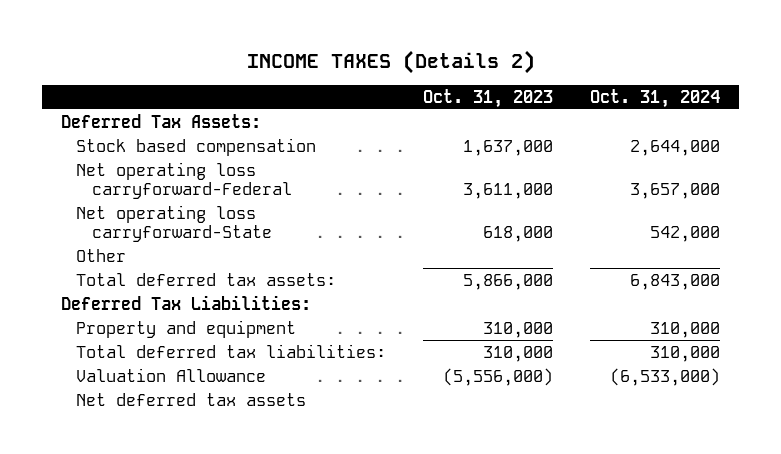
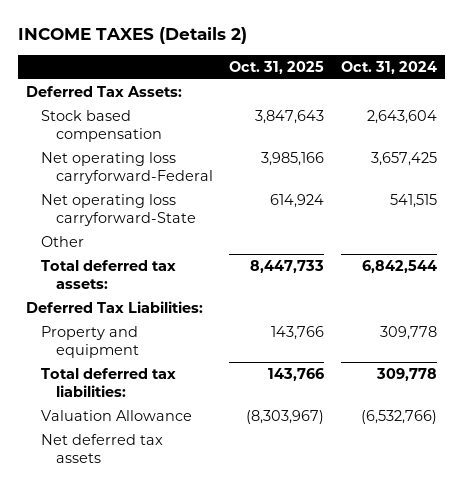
[423,88,554,108] Oct. 31, 2023 -> none
none -> [229,61,325,75] Oct. 31, 2025
[630,139,721,156] 2,644,000 -> [367,109,438,124] 2,643,604
[630,183,721,200] 3,657,000 -> [371,151,438,166] 3,657,425
[650,226,721,243] 542,000 -> [390,193,438,208] 541,515
[630,273,721,290] 6,843,000 -> [362,259,438,273] 6,842,544
[650,321,721,338] 310,000 -> [380,325,438,340] 309,778
[650,345,721,362] 310,000 -> [376,367,438,381] 309,778
[610,367,721,386] (6,533,000) -> [361,409,438,424] (6,532,766)

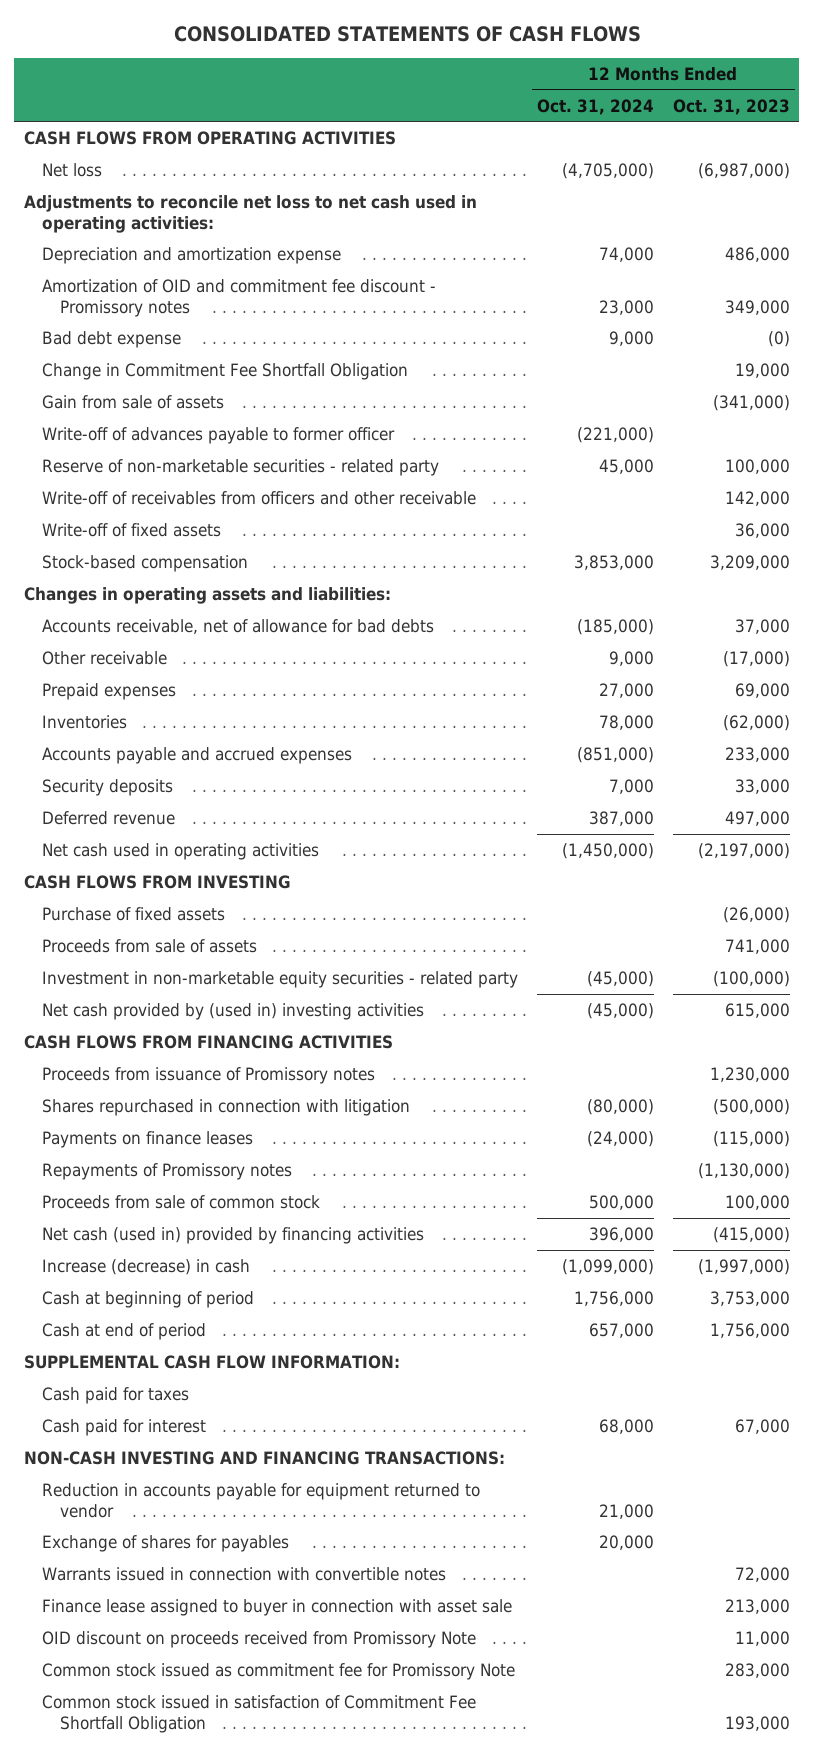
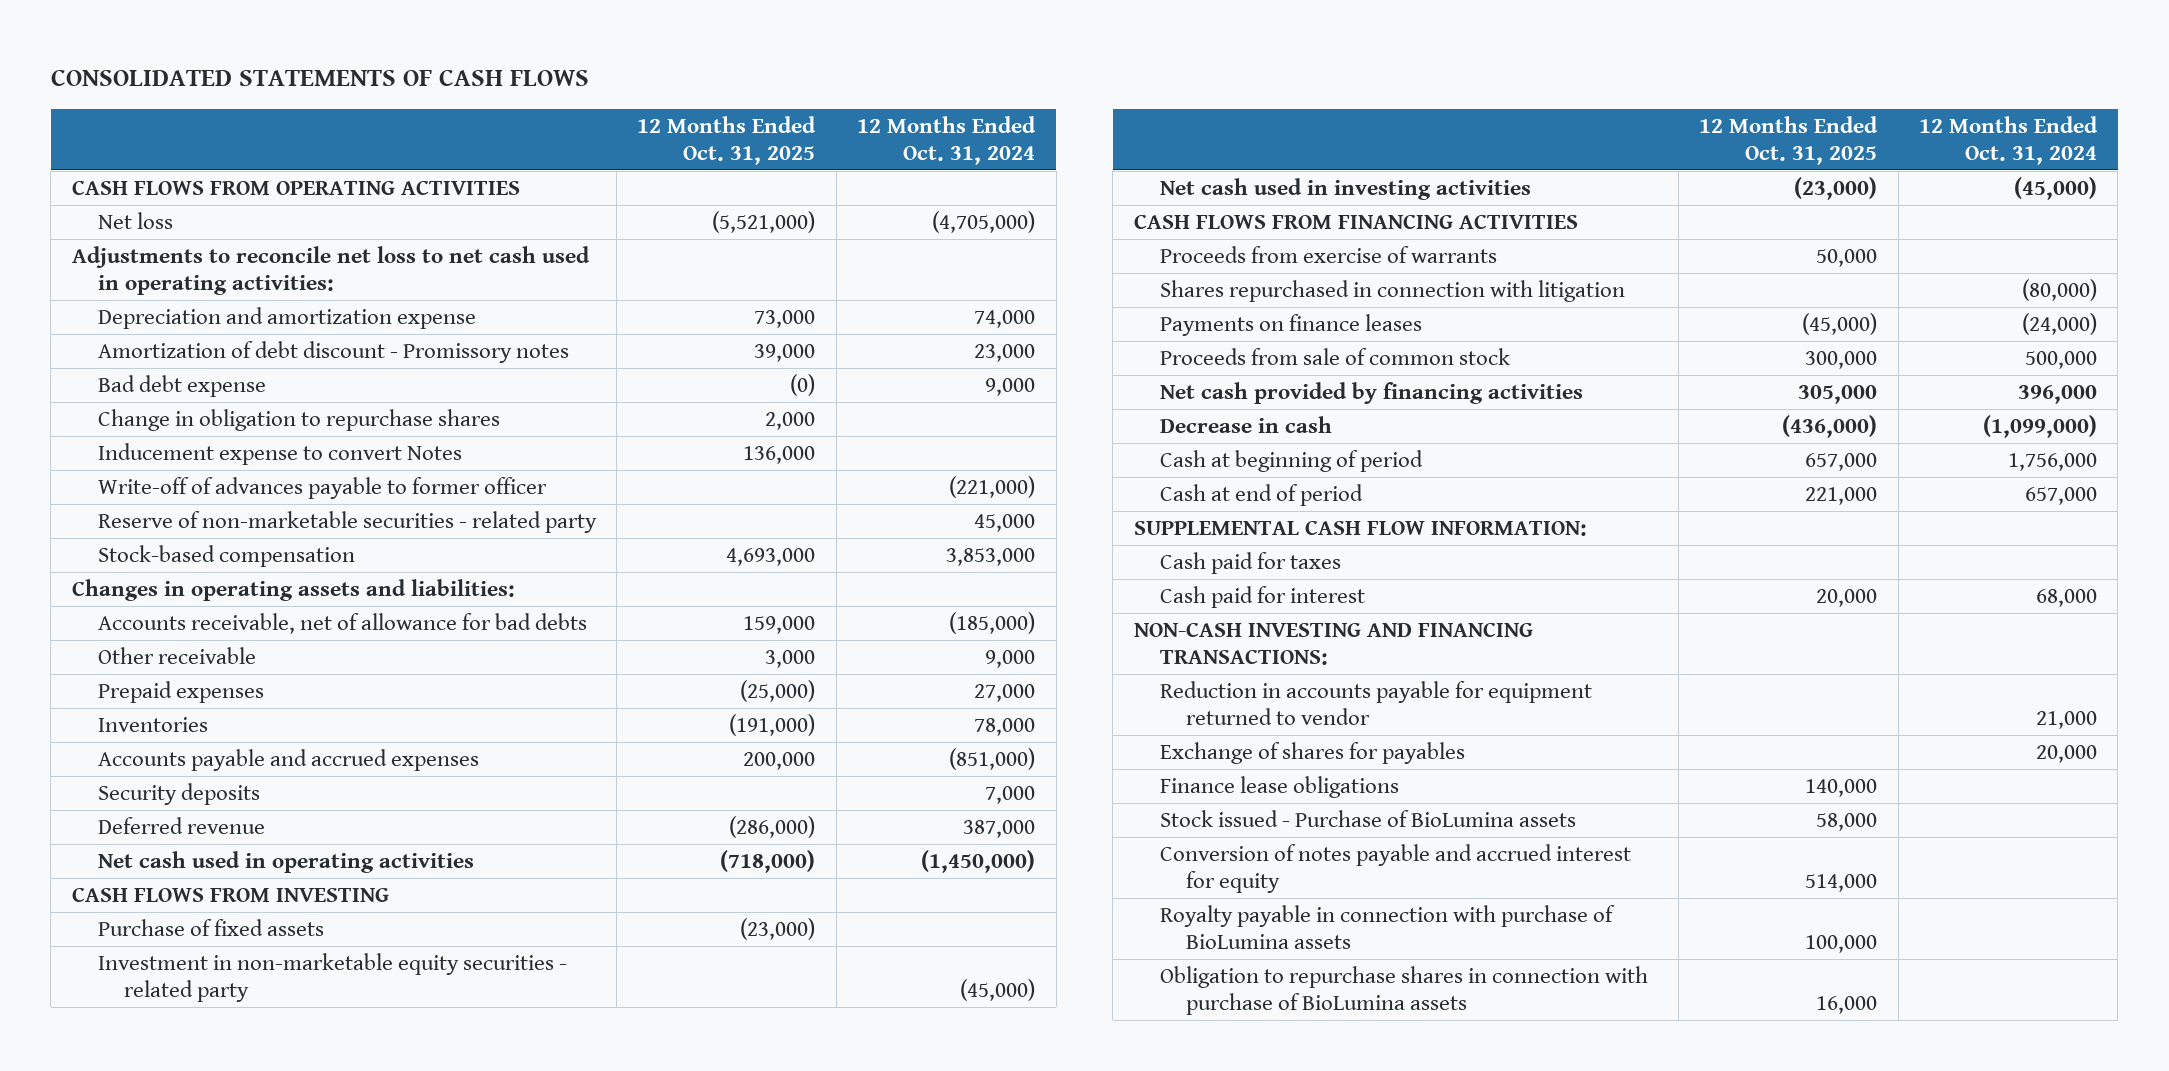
[672,98,790,115] Oct. 31, 2023 -> none
none -> [637,115,817,165] 12 Months Ended Oct. 31, 2025
[42,279,437,317] Amortization of OID and commitment fee discount - Promissory notes -> [97,341,569,364] Amortization of debt discount - Promissory notes
[42,363,409,381] Change in Commitment Fee Shortfall Obligation -> none
[42,395,225,410] Gain from sale of assets -> none
none -> [97,409,500,432] Change in obligation to repurchase shares
none -> [97,443,462,466] Inducement expense to convert Notes
[42,491,477,506] Write-off of receivables from officers and other receivable -> none
[42,523,222,538] Write-off of fixed assets -> none
[42,939,258,954] Proceeds from sale of assets -> none
[42,1003,425,1021] Net cash provided by (used in) investing activities -> [1159,178,1531,201] Net cash used in investing activities
[42,1067,376,1085] Proceeds from issuance of Promissory notes -> none
none -> [1159,246,1497,264] Proceeds from exercise of warrants
[42,1163,293,1181] Repayments of Promissory notes -> none
[42,1227,425,1245] Net cash (used in) provided by financing activities -> [1159,382,1583,405] Net cash provided by financing activities
[42,1259,251,1276] Increase (decrease) in cash -> [1159,416,1332,434] Decrease in cash
[42,1567,447,1582] Warrants issued in connection with convertible notes -> none
[42,1599,513,1617] Finance lease assigned to buyer in connection with asset sale -> none
[42,1631,477,1649] OID discount on proceeds received from Promissory Note -> none
[42,1663,516,1681] Common stock issued as commitment fee for Promissory Note -> none
[42,1695,477,1733] Common stock issued in satisfaction of Commitment Fee Shortfall Obligation -> none
none -> [1159,776,1399,799] Finance lease obligations
none -> [1159,810,1576,828] Stock issued - Purchase of BioLumina assets
none -> [1159,844,1631,894] Conversion of notes payable and accrued interest for equity
none -> [1159,905,1615,950] Royalty payable in connection with purchase of BioLumina assets
none -> [1159,966,1648,1016] Obligation to repurchase shares in connection with purchase of BioLumina assets

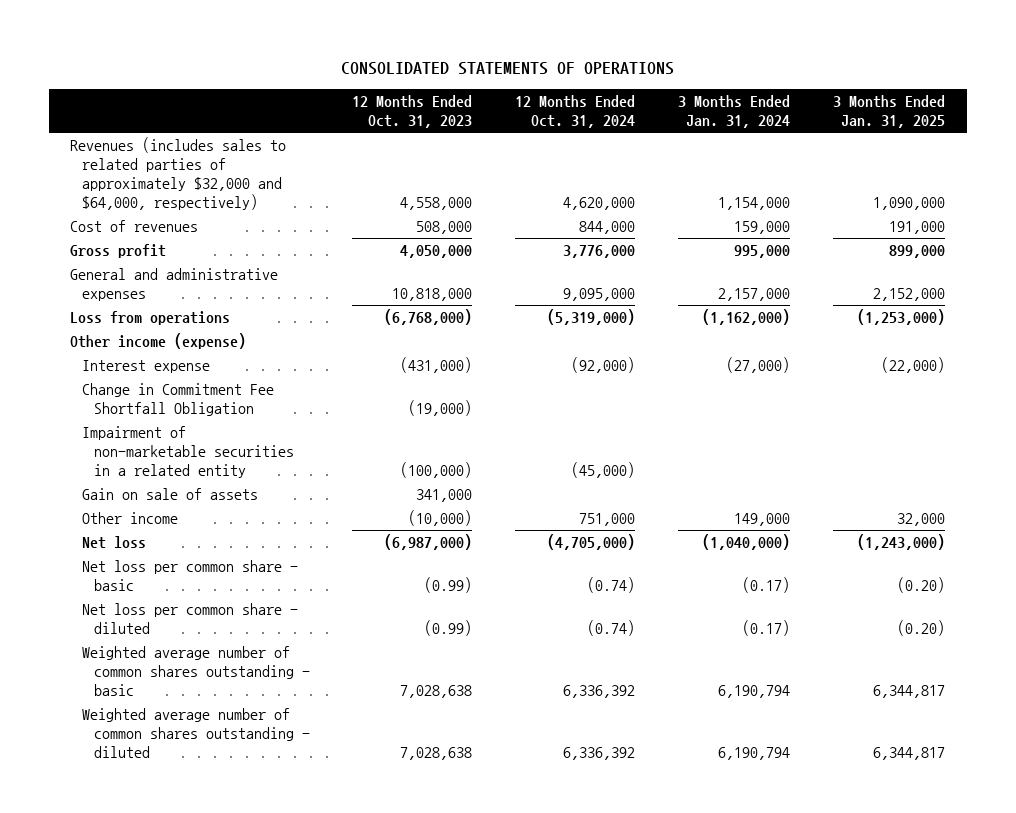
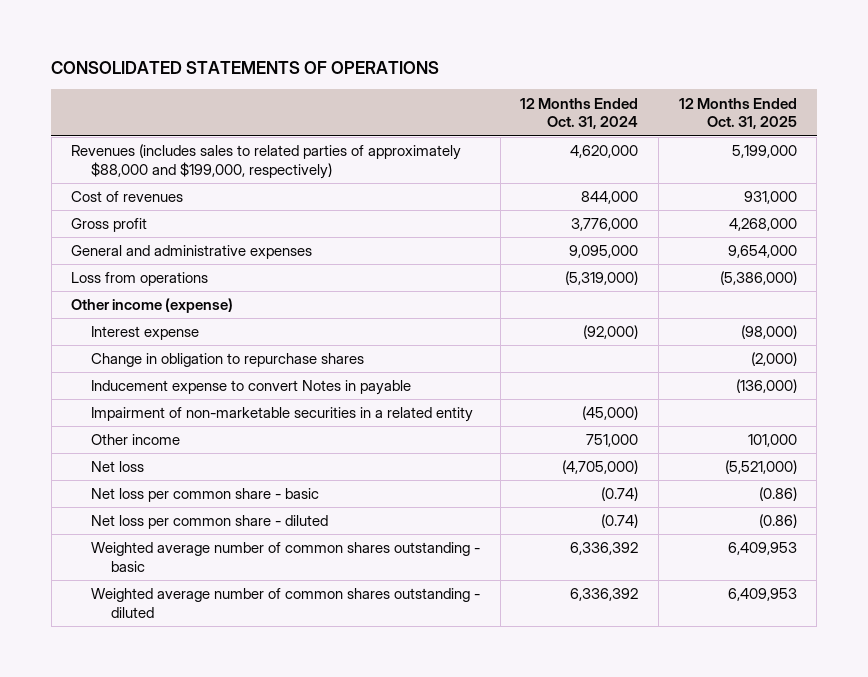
[352,95,473,129] 12 Months Ended Oct. 31, 2023 -> none
[678,95,791,129] 3 Months Ended Jan. 31, 2024 -> none
[833,95,946,129] 3 Months Ended Jan. 31, 2025 -> none
none -> [678,97,797,130] 12 Months Ended Oct. 31, 2025
[70,137,287,210] Revenues (includes sales to related parties of approximately $32,000 and $64,000, respectively) -> [71,144,462,179] Revenues (includes sales to related parties of approximately $88,000 and $199,000, respectively)
[81,383,274,417] Change in Commitment Fee Shortfall Obligation -> none
none -> [91,353,365,368] Change in obligation to repurchase shares
none -> [91,380,412,396] Inducement expense to convert Notes in payable
[81,488,258,501] Gain on sale of assets -> none

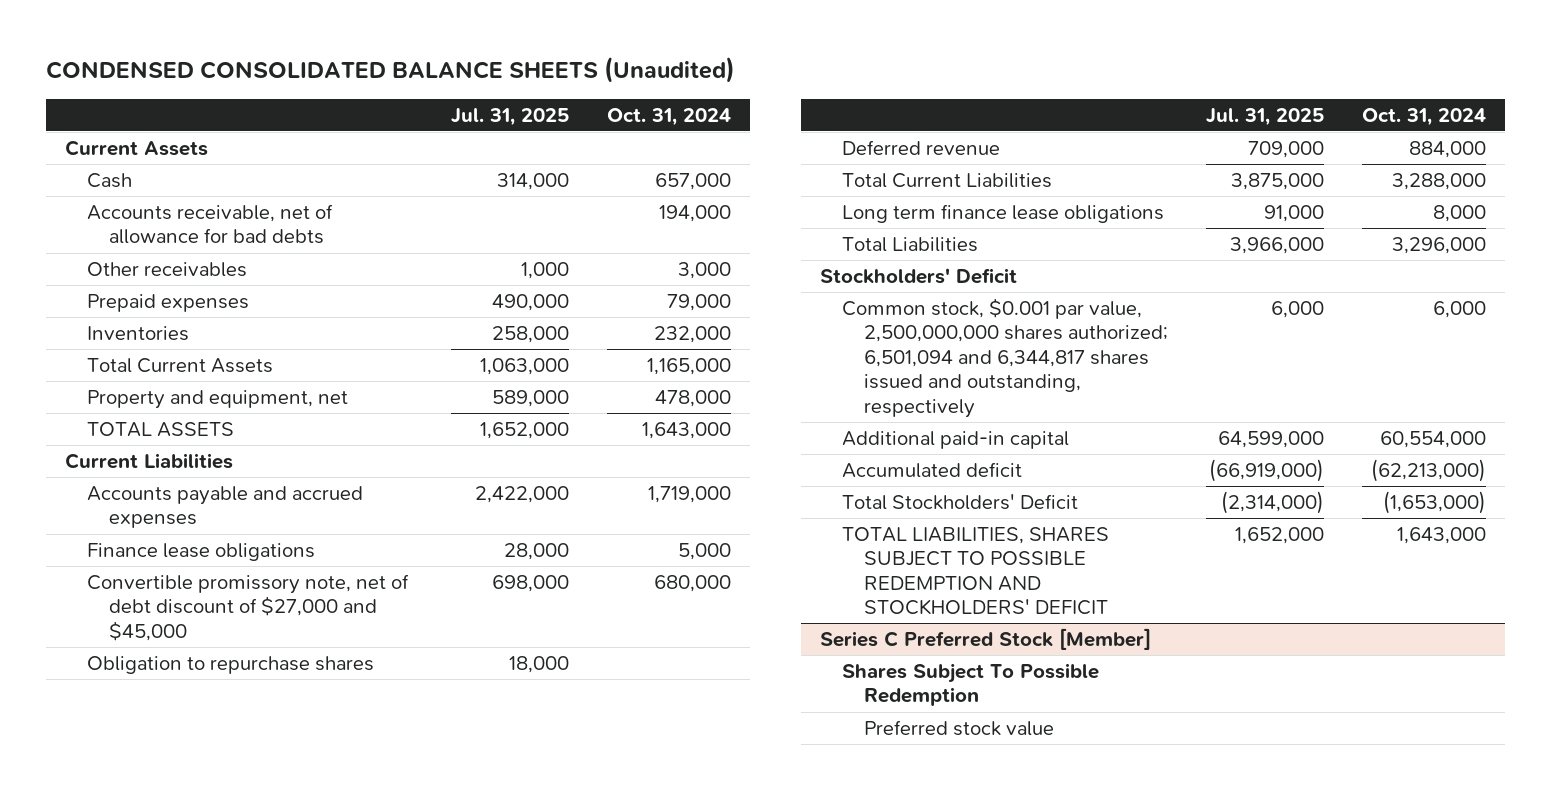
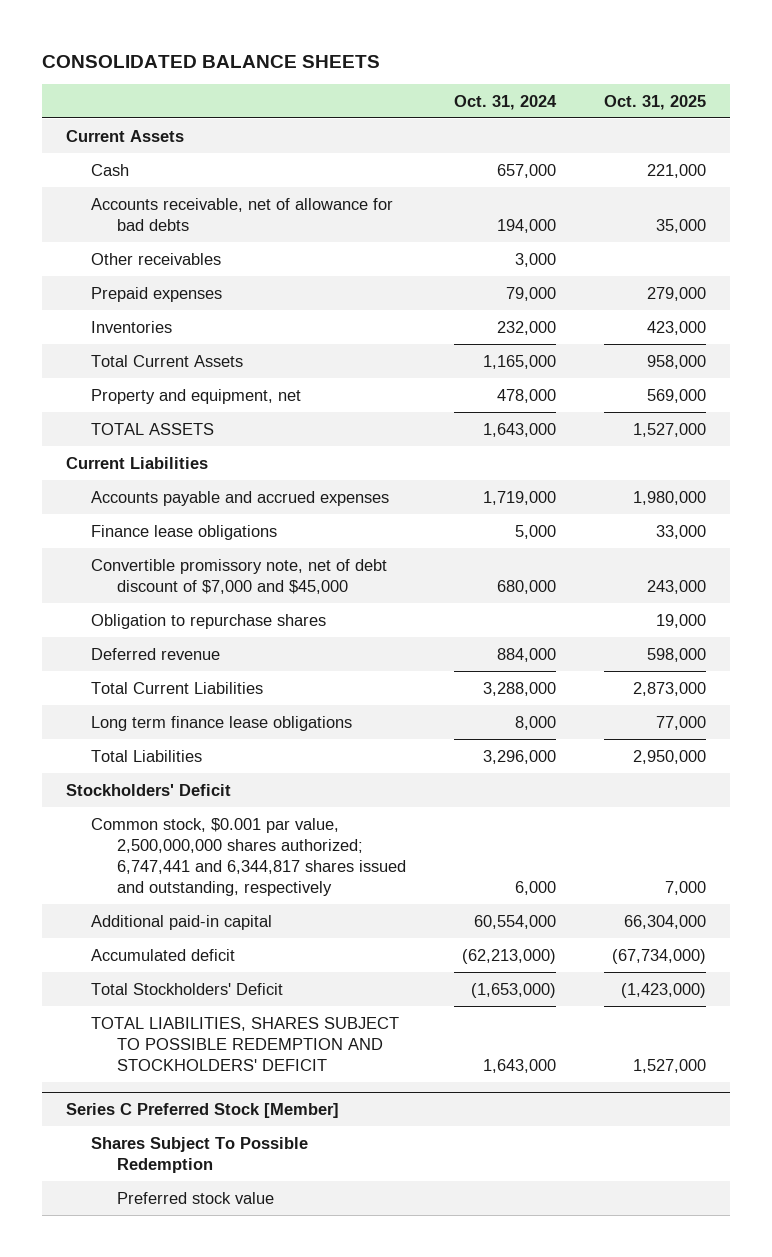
[46,57,736,84] CONDENSED CONSOLIDATED BALANCE SHEETS (Unaudited) -> [41,54,380,68] CONSOLIDATED BALANCE SHEETS
[451,107,570,126] Jul. 31, 2025 -> none
none -> [603,94,706,110] Oct. 31, 2025
[87,574,410,641] Convertible promissory note, net of debt discount of $27,000 and $45,000 -> [91,558,388,594] Convertible promissory note, net of debt discount of $7,000 and $45,000
[842,298,1169,418] Common stock, $0.001 par value, 2,500,000,000 shares authorized; 6,501,094 and 6,344,817 shares issued and outstanding, respectively -> [91,817,406,897] Common stock, $0.001 par value, 2,500,000,000 shares authorized; 6,747,441 and 6,344,817 shares issued and outstanding, respectively

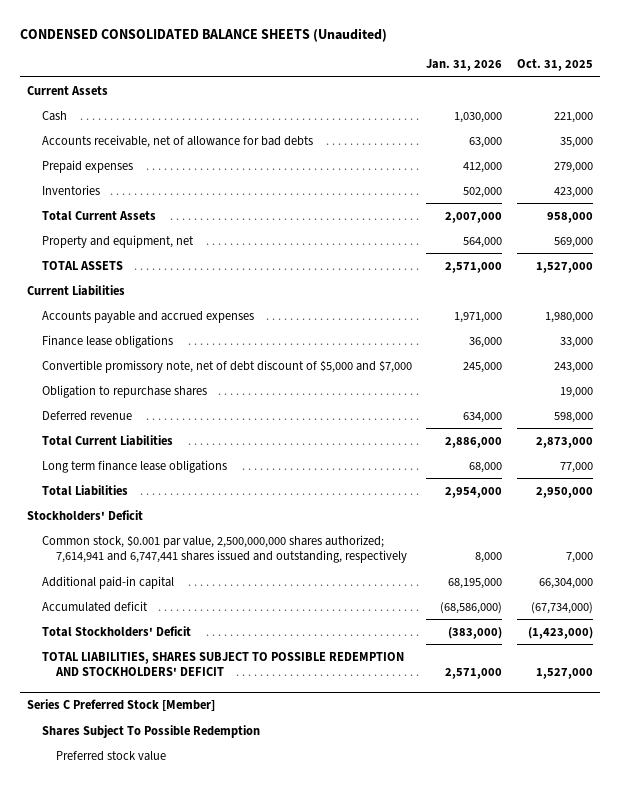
[41,54,380,68] CONSOLIDATED BALANCE SHEETS -> [19,28,387,43] CONDENSED CONSOLIDATED BALANCE SHEETS (Unaudited)
[453,94,557,110] Oct. 31, 2024 -> none
none -> [426,59,503,72] Jan. 31, 2026
[91,252,222,265] Other receivables -> none
[91,558,388,594] Convertible promissory note, net of debt discount of $7,000 and $45,000 -> [41,359,412,373] Convertible promissory note, net of debt discount of $5,000 and $7,000
[91,817,406,897] Common stock, $0.001 par value, 2,500,000,000 shares authorized; 6,747,441 and 6,344,817 shares issued and outstanding, respectively -> [41,534,407,564] Common stock, $0.001 par value, 2,500,000,000 shares authorized; 7,614,941 and 6,747,441 shares issued and outstanding, respectively

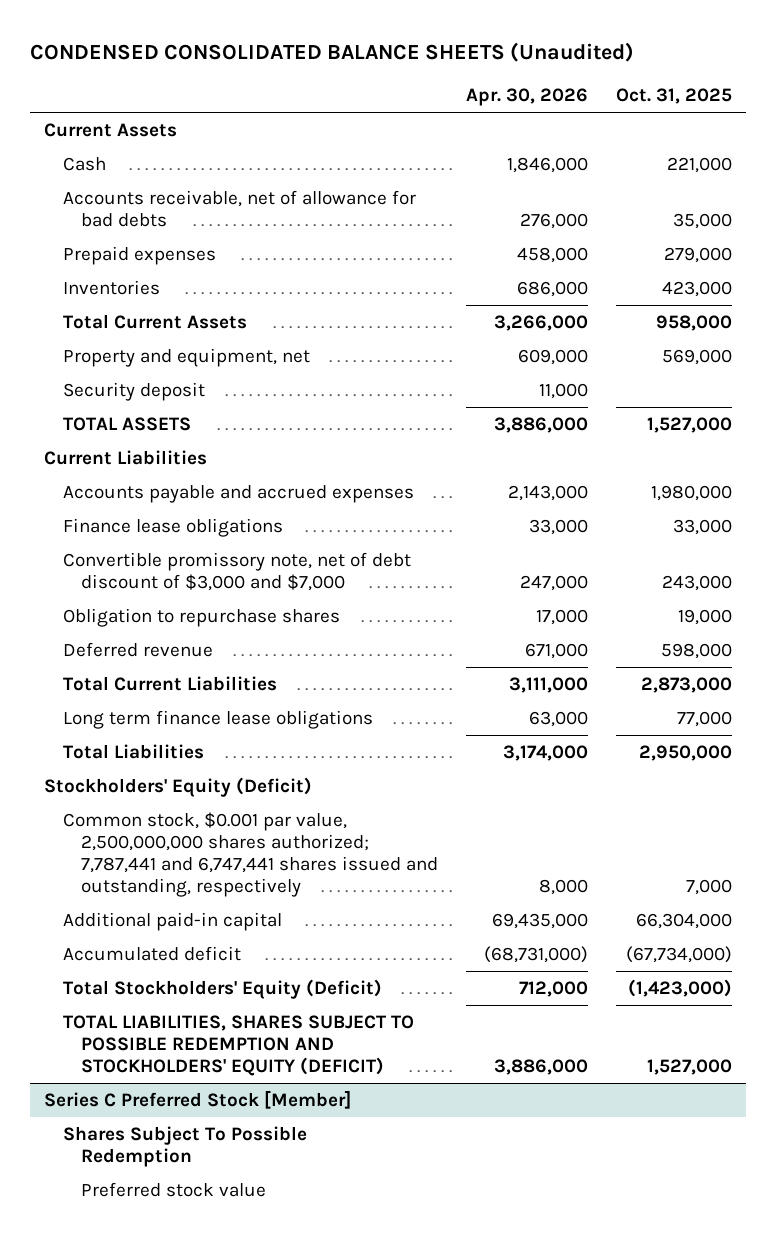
[426,59,503,72] Jan. 31, 2026 -> none
none -> [466,88,589,107] Apr. 30, 2026
none -> [62,381,205,401] Security deposit
[41,359,412,373] Convertible promissory note, net of debt discount of $5,000 and $7,000 -> [62,551,411,592] Convertible promissory note, net of debt discount of $3,000 and $7,000
[27,509,144,521] Stockholders' Deficit -> [44,776,313,797] Stockholders' Equity (Deficit)
[41,534,407,564] Common stock, $0.001 par value, 2,500,000,000 shares authorized; 7,614,941 and 6,747,441 shares issued and outstanding, respectively -> [62,811,438,898] Common stock, $0.001 par value, 2,500,000,000 shares authorized; 7,787,441 and 6,747,441 shares issued and outstanding, respectively
[41,625,191,637] Total Stockholders' Deficit -> [62,978,382,999] Total Stockholders' Equity (Deficit)
[41,651,404,677] TOTAL LIABILITIES, SHARES SUBJECT TO POSSIBLE REDEMPTION AND STOCKHOLDERS' DEFICIT -> [62,1014,414,1077] TOTAL LIABILITIES, SHARES SUBJECT TO POSSIBLE REDEMPTION AND STOCKHOLDERS' EQUITY (DEFICIT)

